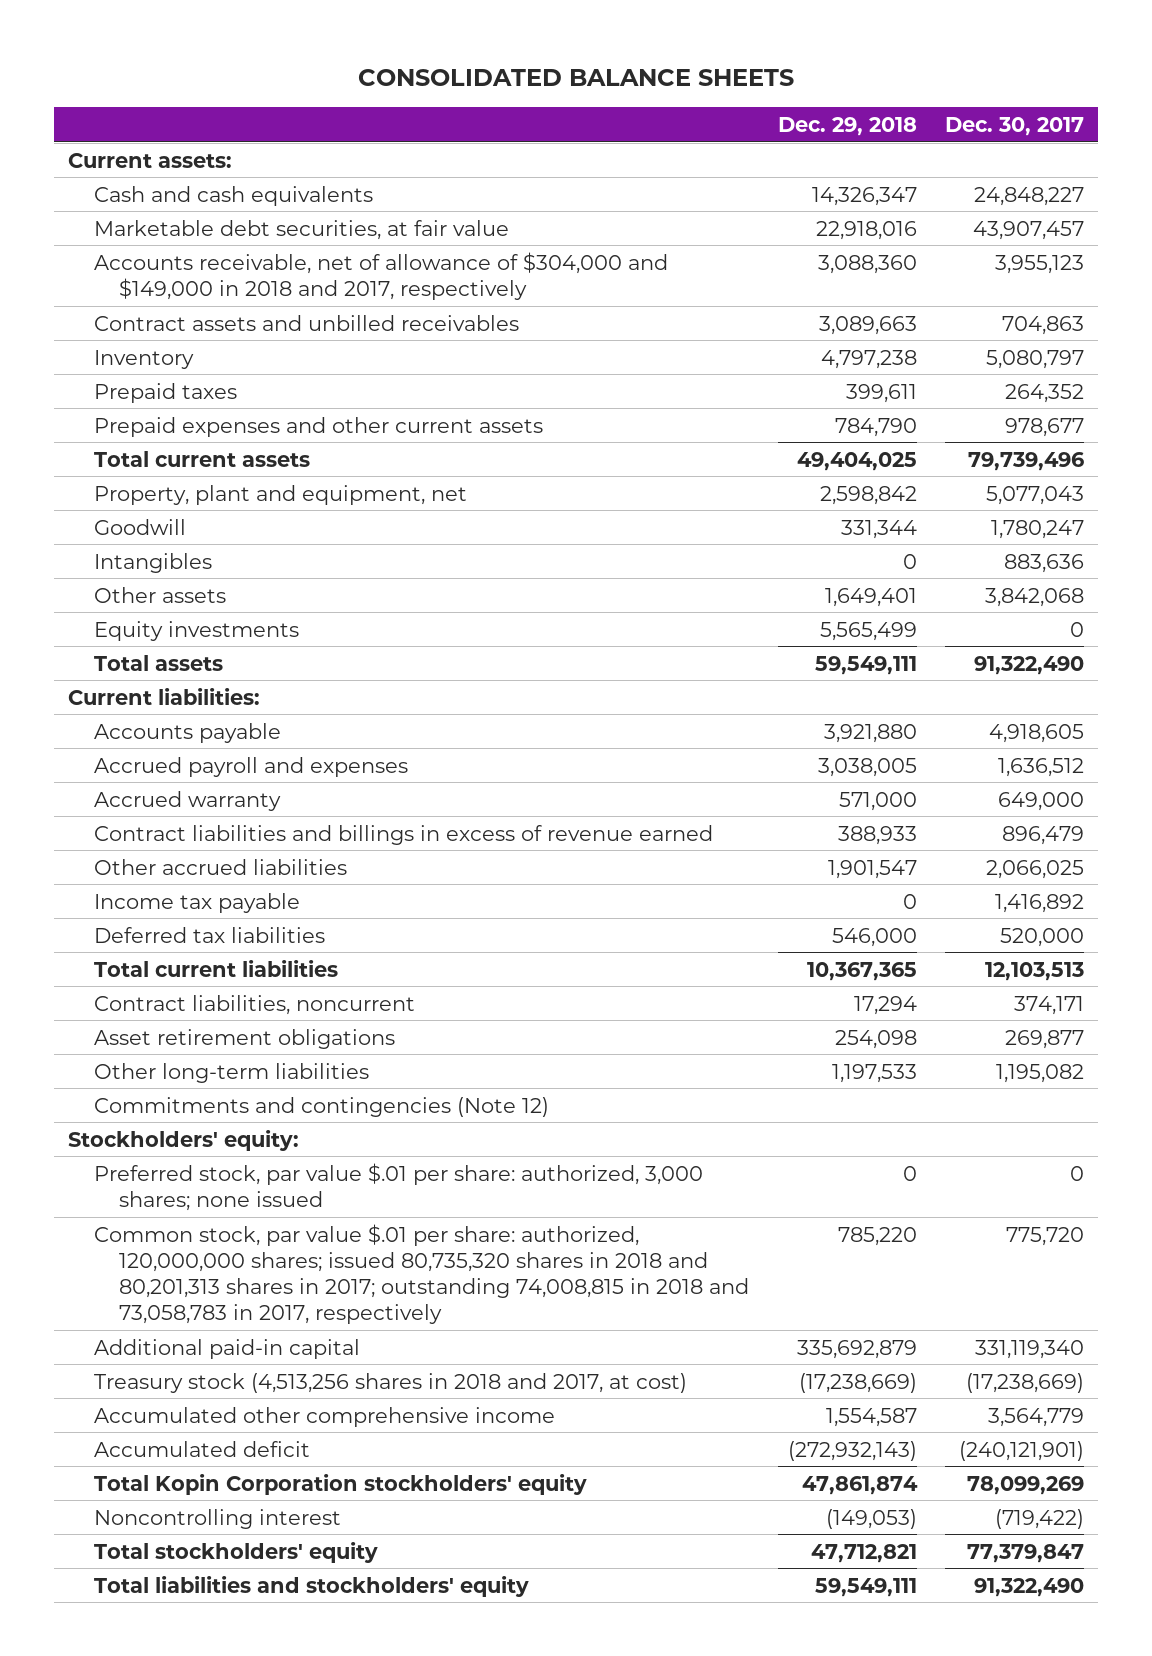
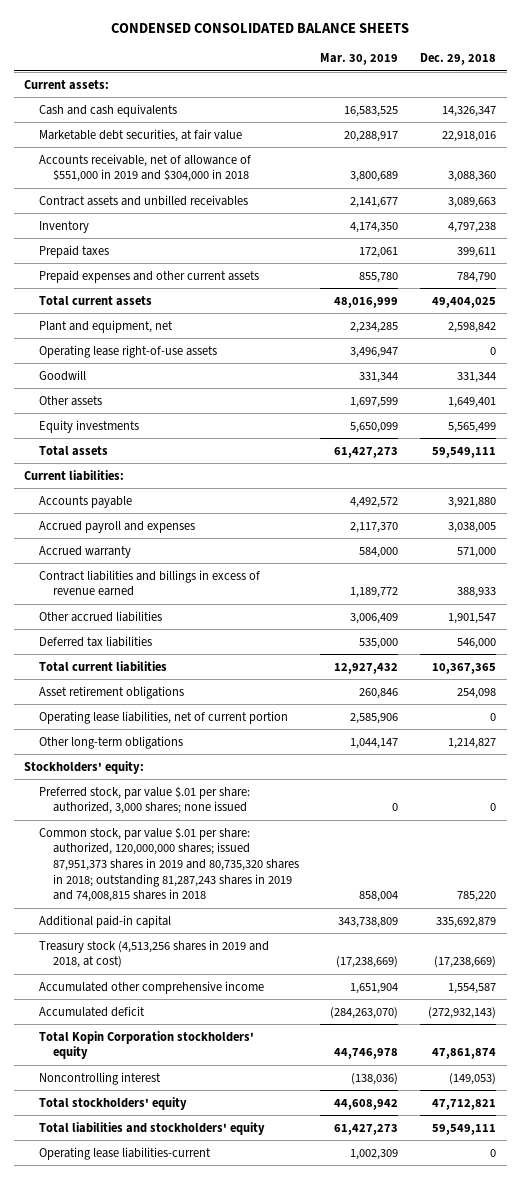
[357,69,794,87] CONSOLIDATED BALANCE SHEETS -> [111,22,410,33] CONDENSED CONSOLIDATED BALANCE SHEETS
[944,116,1084,136] Dec. 30, 2017 -> none
none -> [320,53,399,66] Mar. 30, 2019
[93,251,668,300] Accounts receivable, net of allowance of $304,000 and $149,000 in 2018 and 2017, respectively -> [38,153,251,183] Accounts receivable, net of allowance of $551,000 in 2019 and $304,000 in 2018
[93,484,467,505] Property, plant and equipment, net -> [38,319,173,333] Plant and equipment, net
none -> [38,344,217,358] Operating lease right-of-use assets
[93,552,212,573] Intangibles -> none
[93,892,300,913] Income tax payable -> none
[93,994,415,1015] Contract liabilities, noncurrent -> none
[93,1096,549,1117] Commitments and contingencies (Note 12) -> none
none -> [38,710,288,724] Operating lease liabilities, net of current portion
[93,1062,369,1083] Other long-term liabilities -> [38,735,183,749] Other long-term obligations
[831,1063,917,1083] 1,197,533 -> [447,737,496,749] 1,214,827
[93,1223,750,1325] Common stock, par value $.01 per share: authorized, 120,000,000 shares; issued 80,735,320 shares in 2018 and 80,201,313 shares in 2017; outstanding 74,008,815 in 2018 and 73,058,783 in 2017, respectively -> [38,826,299,903] Common stock, par value $.01 per share: authorized, 120,000,000 shares; issued 87,951,373 shares in 2019 and 80,735,320 shares in 2018; outstanding 81,287,243 shares in 2019 and 74,008,815 shares in 2018
[93,1372,687,1393] Treasury stock (4,513,256 shares in 2018 and 2017, at cost) -> [38,939,269,969] Treasury stock (4,513,256 shares in 2019 and 2018, at cost)
none -> [38,1146,211,1160] Operating lease liabilities-current

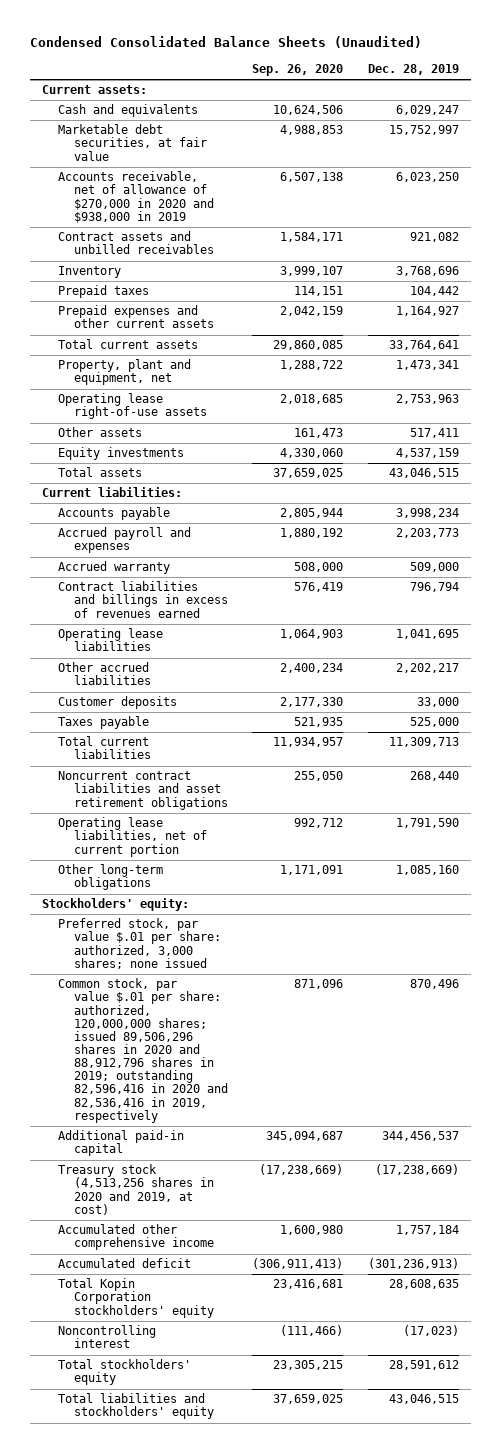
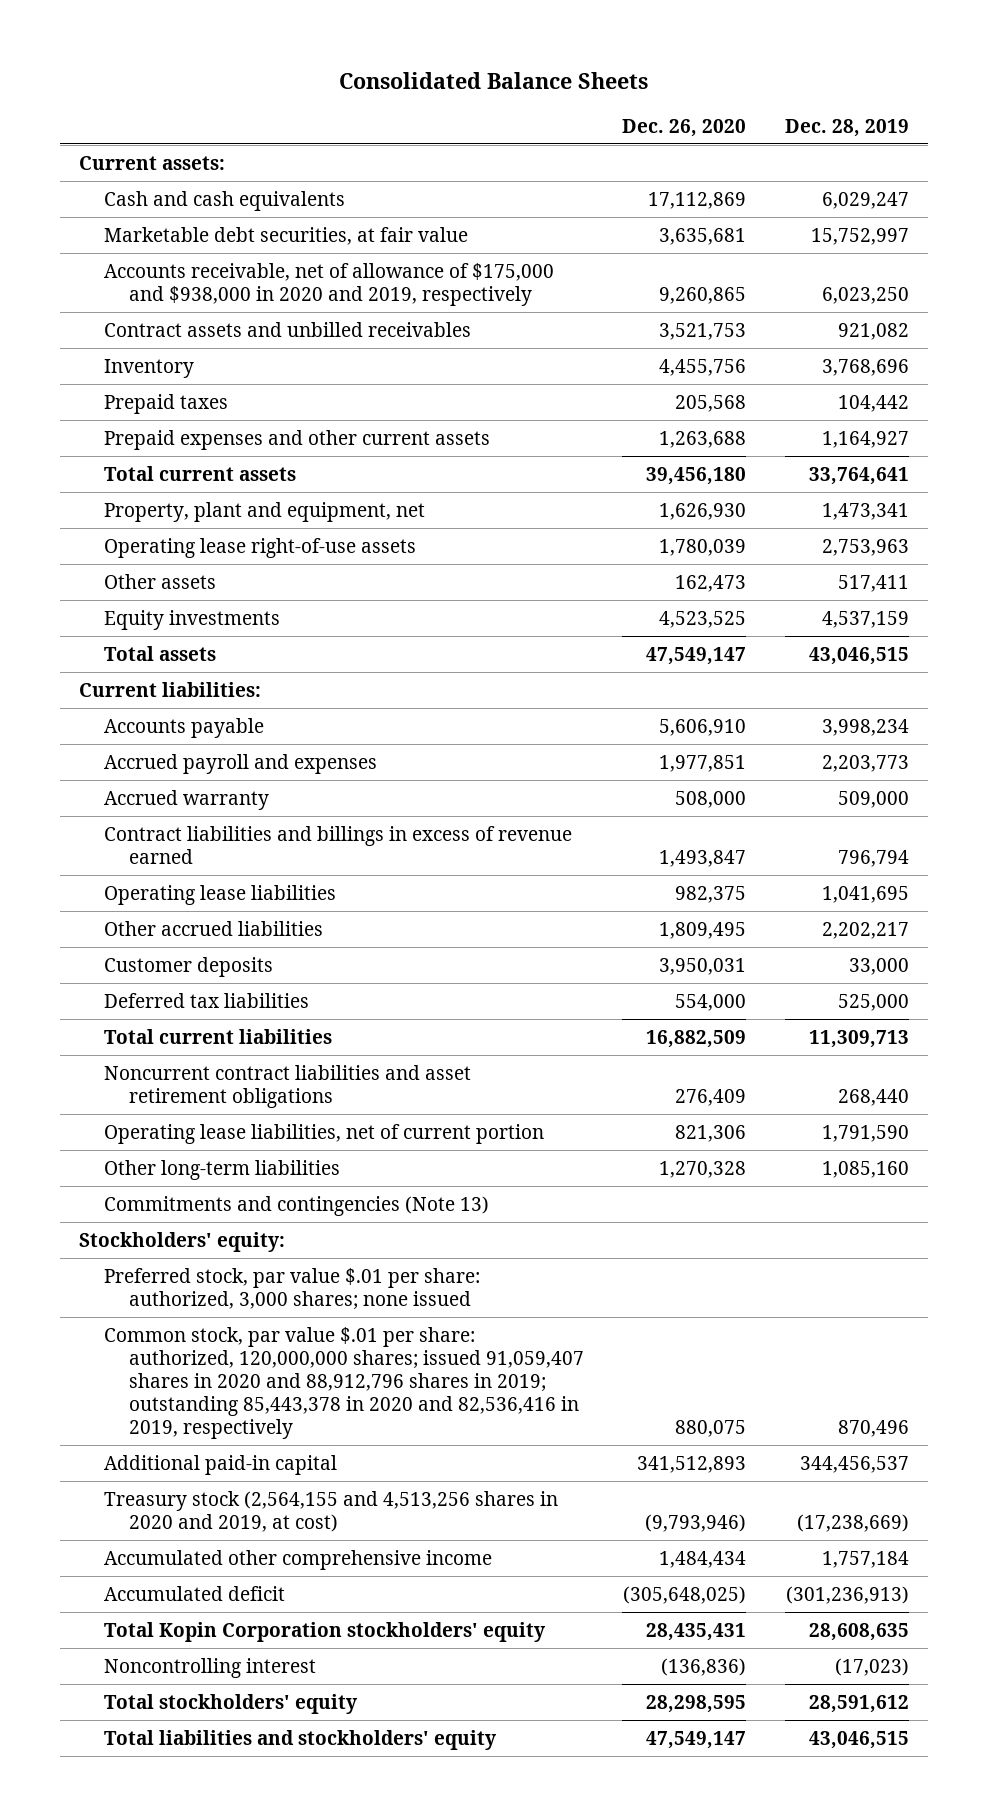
[29,36,422,49] Condensed Consolidated Balance Sheets (Unaudited) -> [338,71,648,89] Consolidated Balance Sheets
[252,63,344,76] Sep. 26, 2020 -> none
none -> [622,118,747,137] Dec. 26, 2020
[57,104,198,118] Cash and equivalents -> [103,190,345,211] Cash and cash equivalents
[57,171,214,223] Accounts receivable, net of allowance of $270,000 in 2020 and $938,000 in 2019 -> [103,262,554,306] Accounts receivable, net of allowance of $175,000 and $938,000 in 2020 and 2019, respectively
[57,581,228,618] Contract liabilities and billings in excess of revenues earned -> [103,825,572,864] Contract liabilities and billings in excess of revenue earned
[57,716,149,730] Taxes payable -> [103,992,309,1008] Deferred tax liabilities
[57,864,163,891] Other long-term obligations -> [103,1159,340,1180] Other long-term liabilities
none -> [103,1195,489,1216] Commitments and contingencies (Note 13)
[57,978,228,1123] Common stock, par value $.01 per share: authorized, 120,000,000 shares; issued 89,506,296 shares in 2020 and 88,912,796 shares in 2019; outstanding 82,596,416 in 2020 and 82,536,416 in 2019, respectively -> [103,1326,584,1439] Common stock, par value $.01 per share: authorized, 120,000,000 shares; issued 91,059,407 shares in 2020 and 88,912,796 shares in 2019; outstanding 85,443,378 in 2020 and 82,536,416 in 2019, respectively
[57,1164,214,1215] Treasury stock (4,513,256 shares in 2020 and 2019, at cost) -> [103,1490,558,1532] Treasury stock (2,564,155 and 4,513,256 shares in 2020 and 2019, at cost)

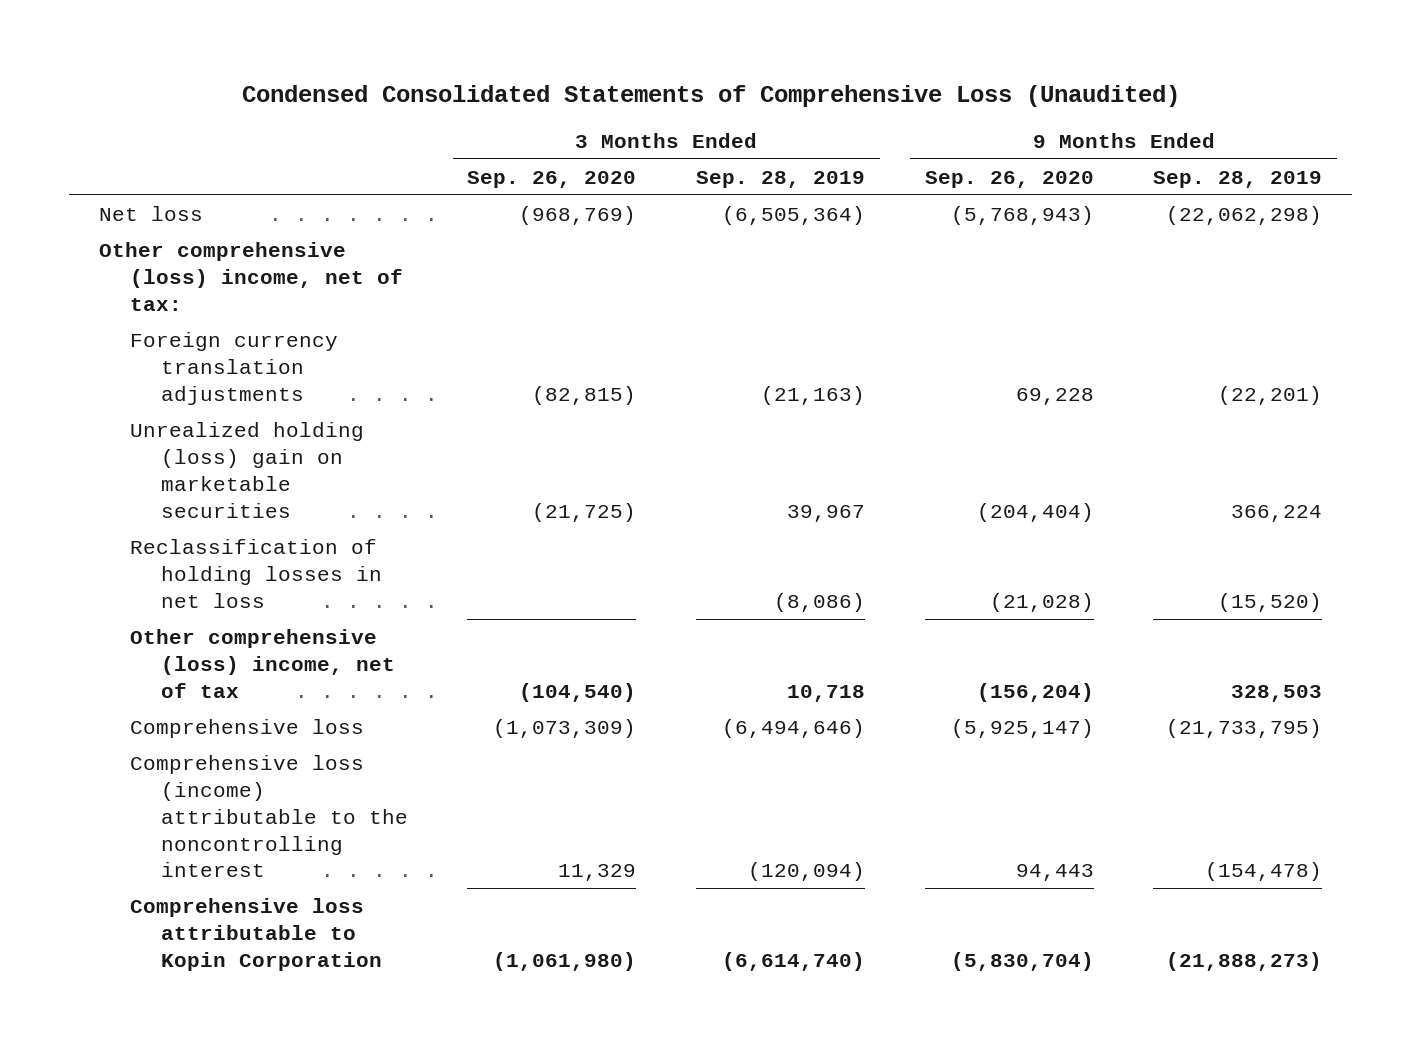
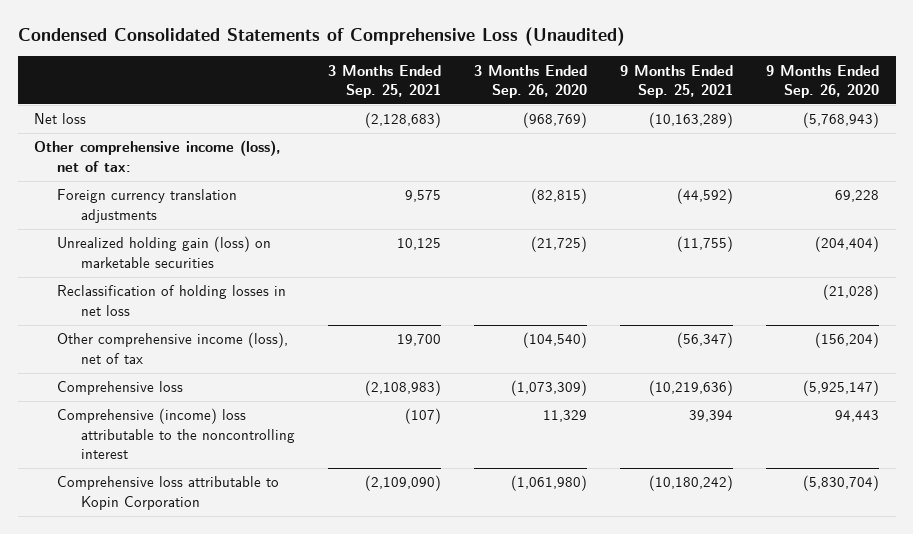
[696,170,866,188] Sep. 28, 2019 -> none
[1153,170,1323,188] Sep. 28, 2019 -> none
none -> [327,64,441,99] 3 Months Ended Sep. 25, 2021
none -> [620,64,734,99] 9 Months Ended Sep. 25, 2021
[98,242,403,311] Other comprehensive (loss) income, net of tax: -> [34,140,282,172] Other comprehensive income (loss), net of tax:
[129,422,364,518] Unrealized holding (loss) gain on marketable securities -> [57,236,272,268] Unrealized holding gain (loss) on marketable securities
[129,629,395,698] Other comprehensive (loss) income, net of tax -> [57,332,289,364] Other comprehensive income (loss), net of tax
[129,755,408,878] Comprehensive loss (income) attributable to the noncontrolling interest -> [57,408,295,460] Comprehensive (income) loss attributable to the noncontrolling interest

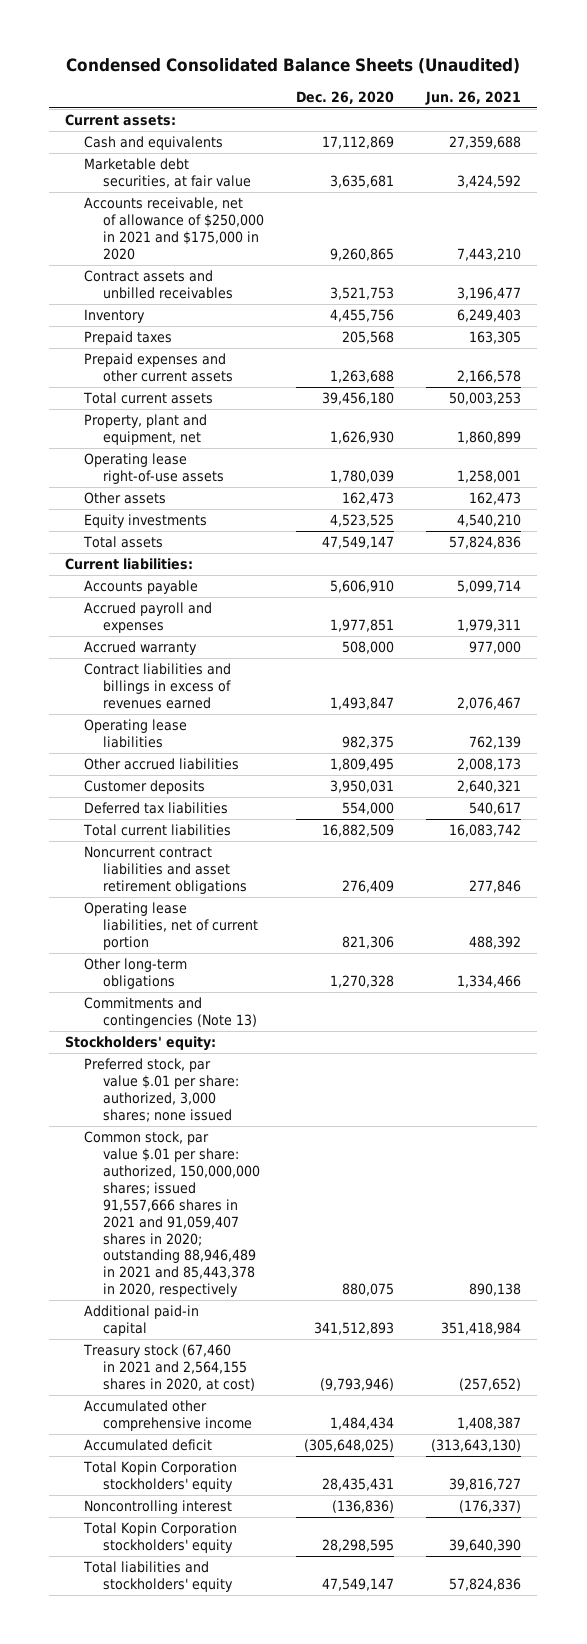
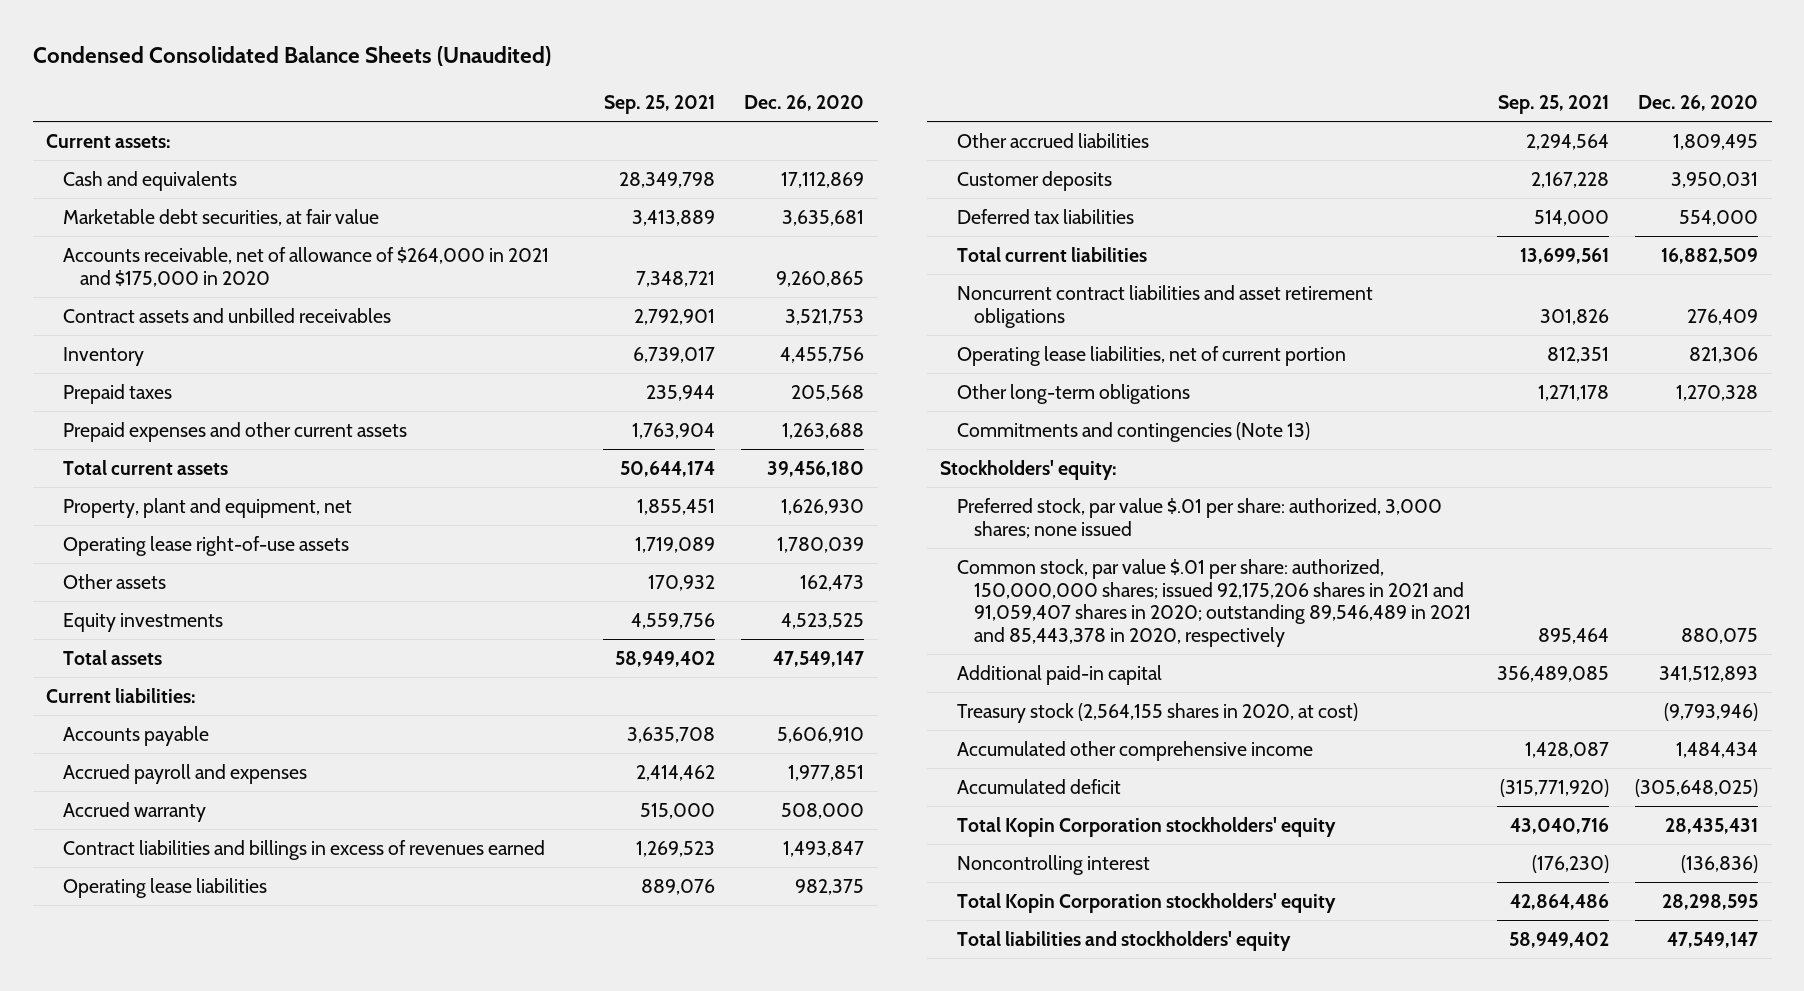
[425,90,522,105] Jun. 26, 2021 -> none
none -> [604,95,716,115] Sep. 25, 2021
[84,197,265,260] Accounts receivable, net of allowance of $250,000 in 2021 and $175,000 in 2020 -> [62,247,549,287] Accounts receivable, net of allowance of $264,000 in 2021 and $175,000 in 2020
[84,1131,261,1298] Common stock, par value $.01 per share: authorized, 150,000,000 shares; issued 91,557,666 shares in 2021 and 91,059,407 shares in 2020; outstanding 88,946,489 in 2021 and 85,443,378 in 2020, respectively -> [956,559,1471,648] Common stock, par value $.01 per share: authorized, 150,000,000 shares; issued 92,175,206 shares in 2021 and 91,059,407 shares in 2020; outstanding 89,546,489 in 2021 and 85,443,378 in 2020, respectively
[83,1344,256,1392] Treasury stock (67,460 in 2021 and 2,564,155 shares in 2020, at cost) -> [956,703,1358,724] Treasury stock (2,564,155 shares in 2020, at cost)

